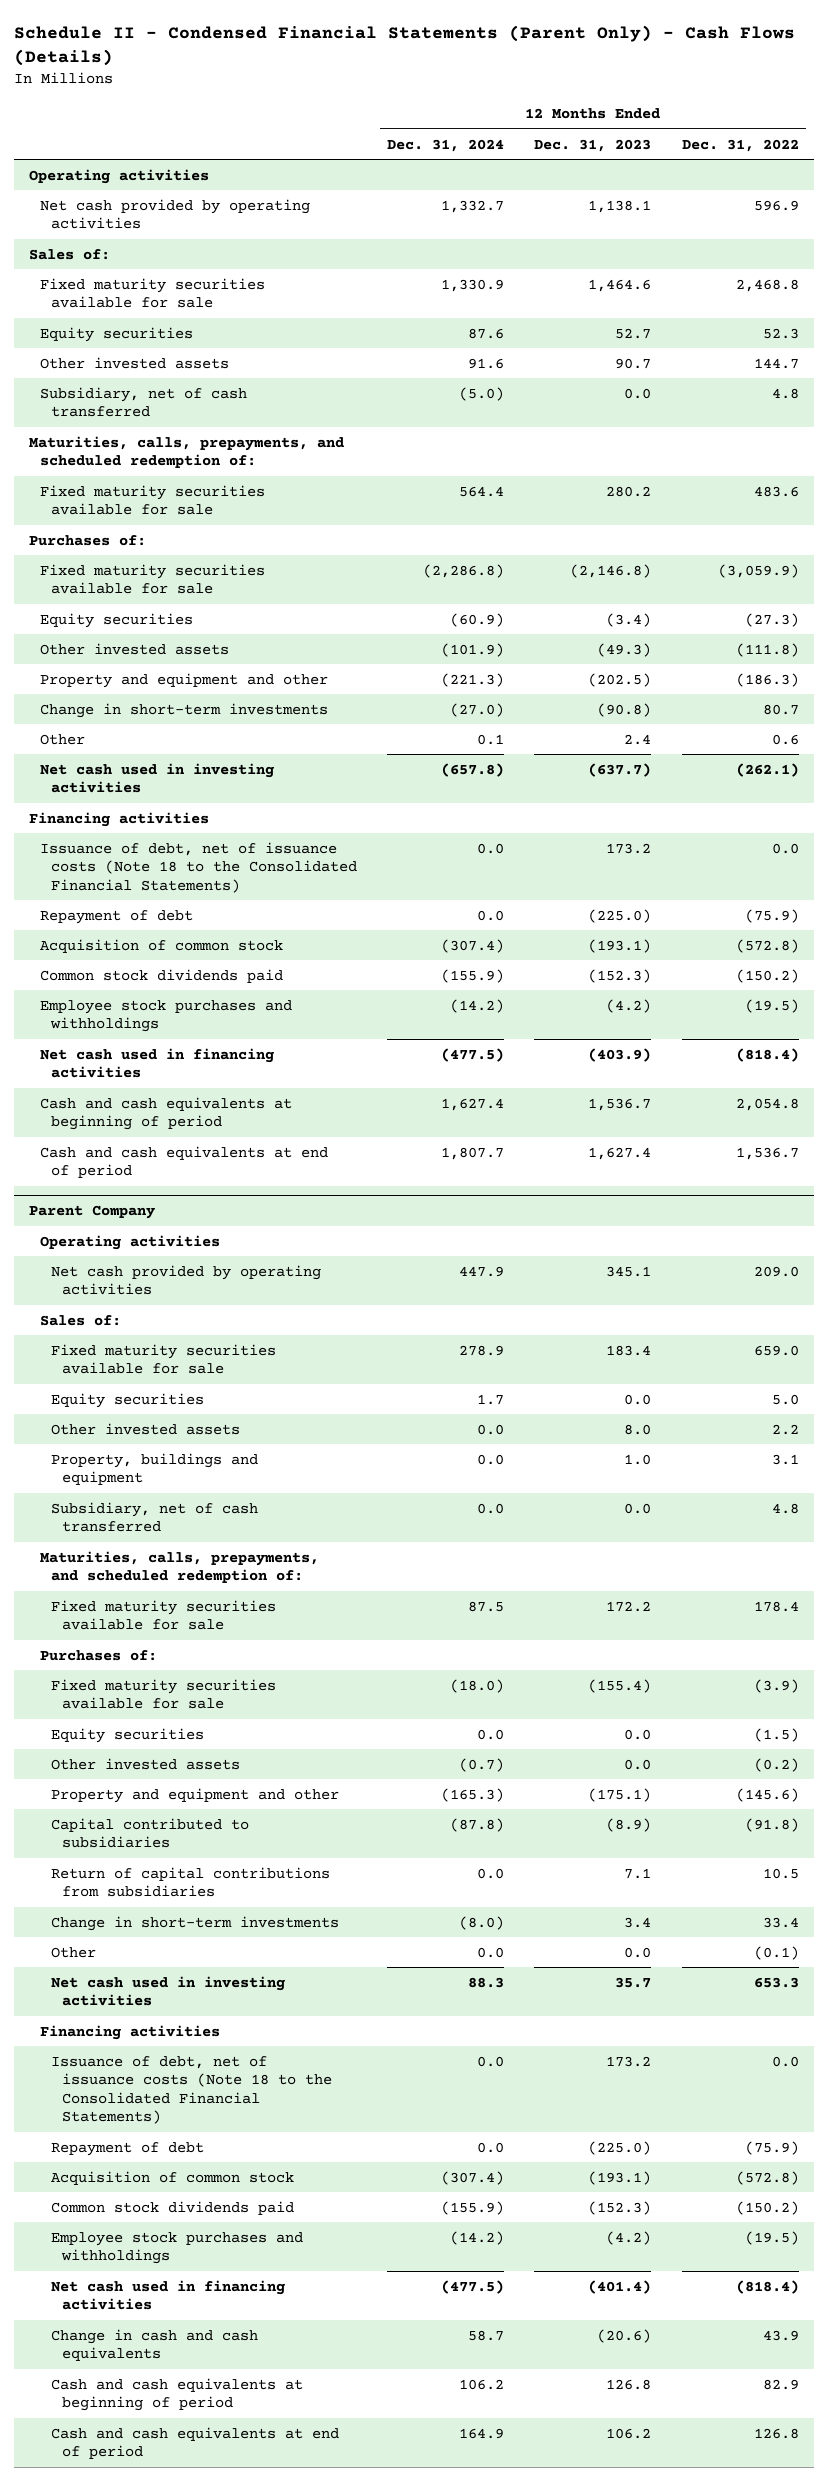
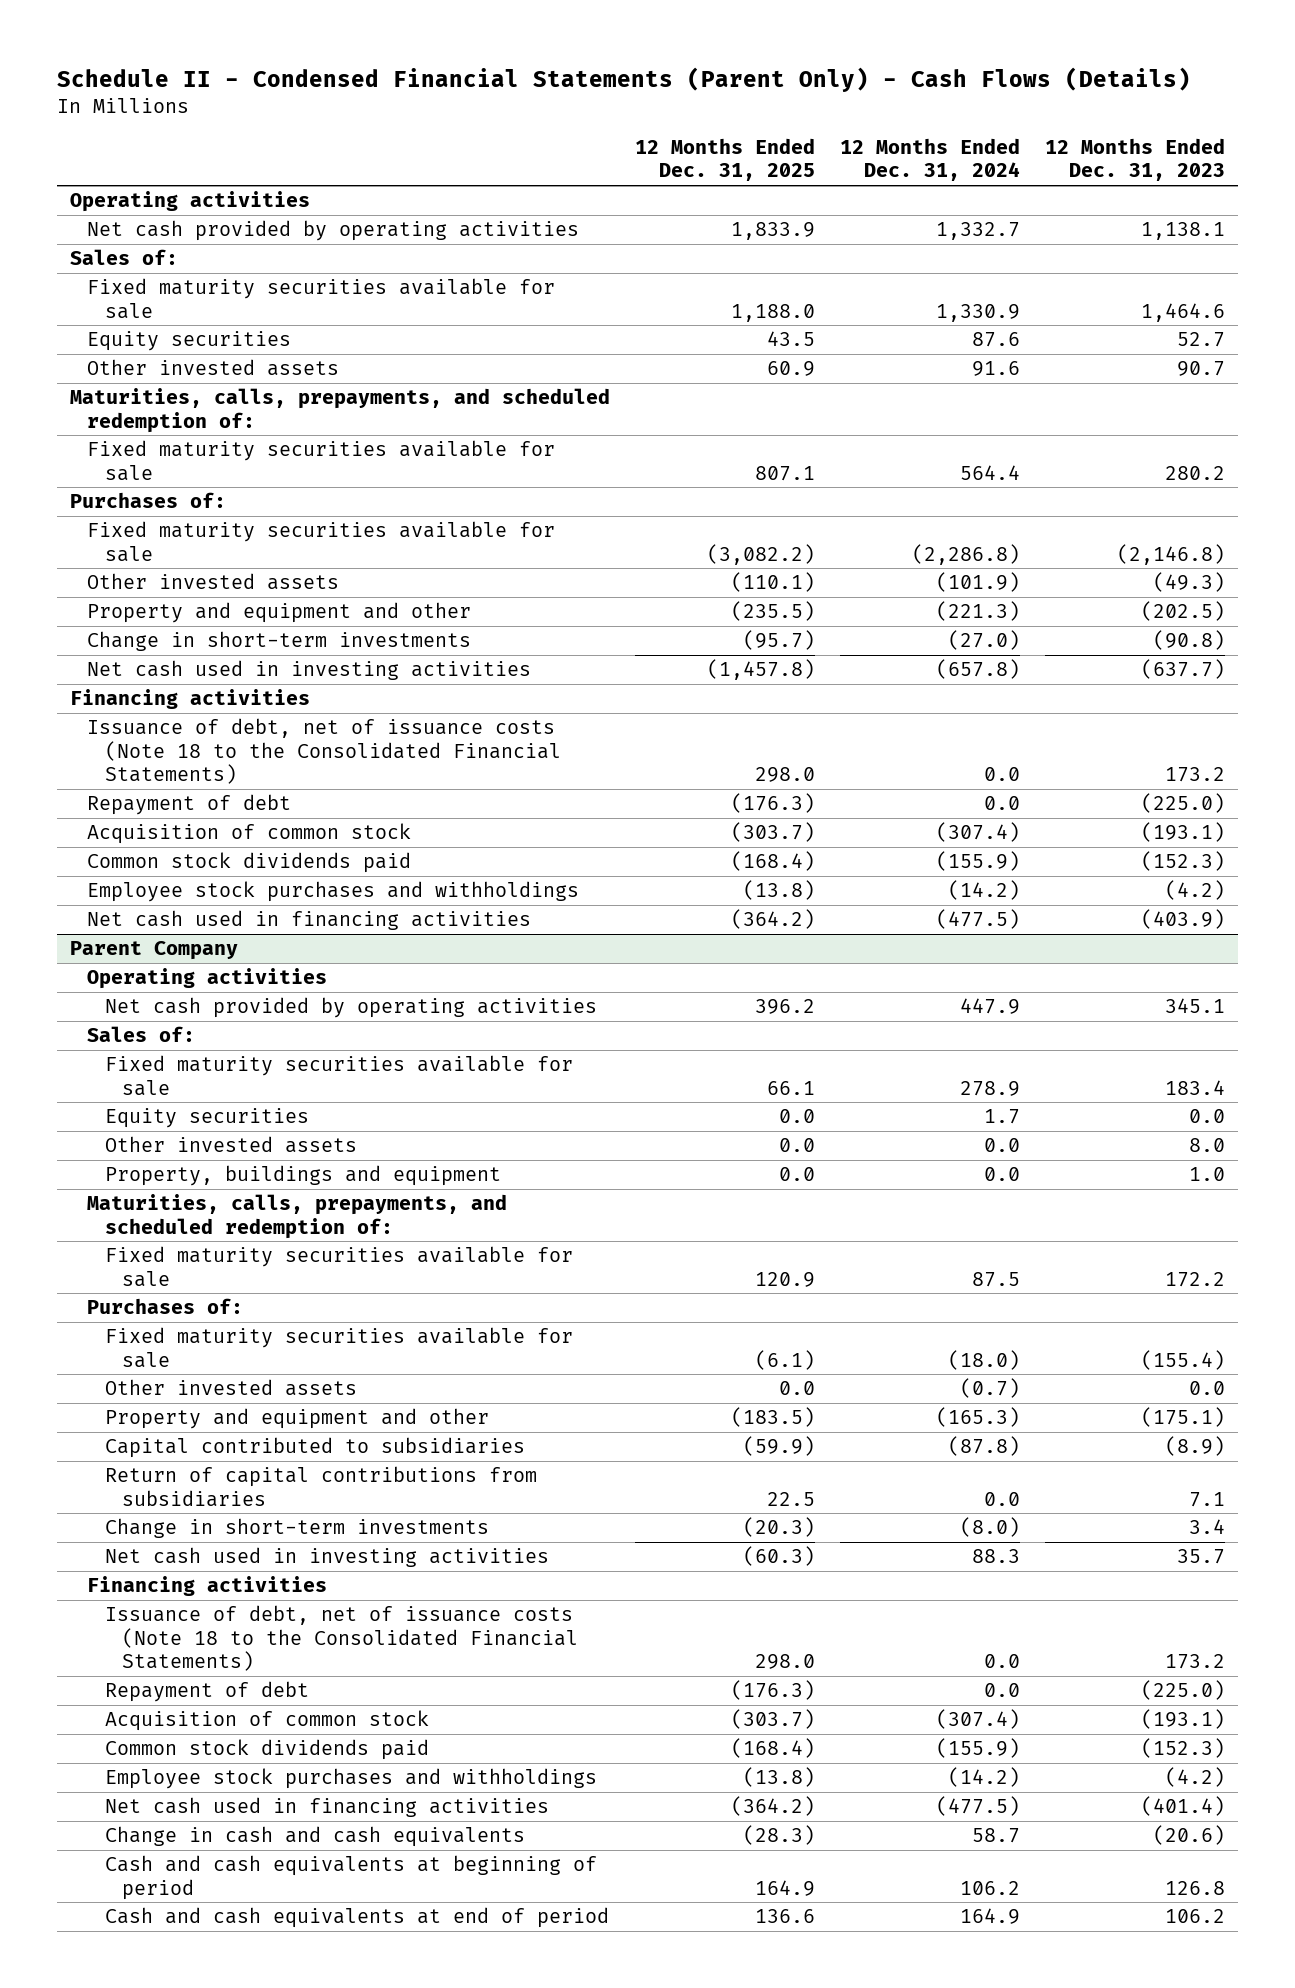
[681,138,799,152] Dec. 31, 2022 -> none
none -> [635,137,816,182] 12 Months Ended Dec. 31, 2025
[39,386,247,418] Subsidiary, net of cash transferred -> none
[39,612,193,628] Equity securities -> none
[39,733,85,745] Other -> none
[39,1096,292,1131] Cash and cash equivalents at beginning of period -> none
[39,1145,328,1179] Cash and cash equivalents at end of period -> none
[51,1501,259,1533] Subsidiary, net of cash transferred -> none
[51,1727,205,1743] Equity securities -> none
[51,1946,97,1958] Other -> none

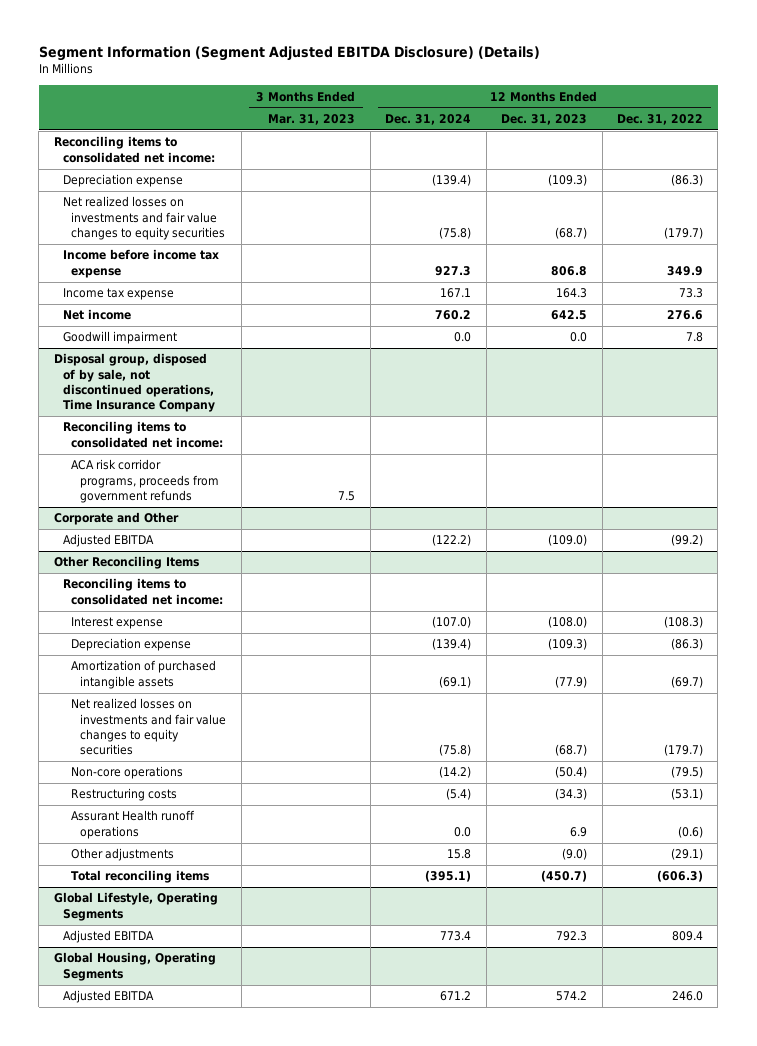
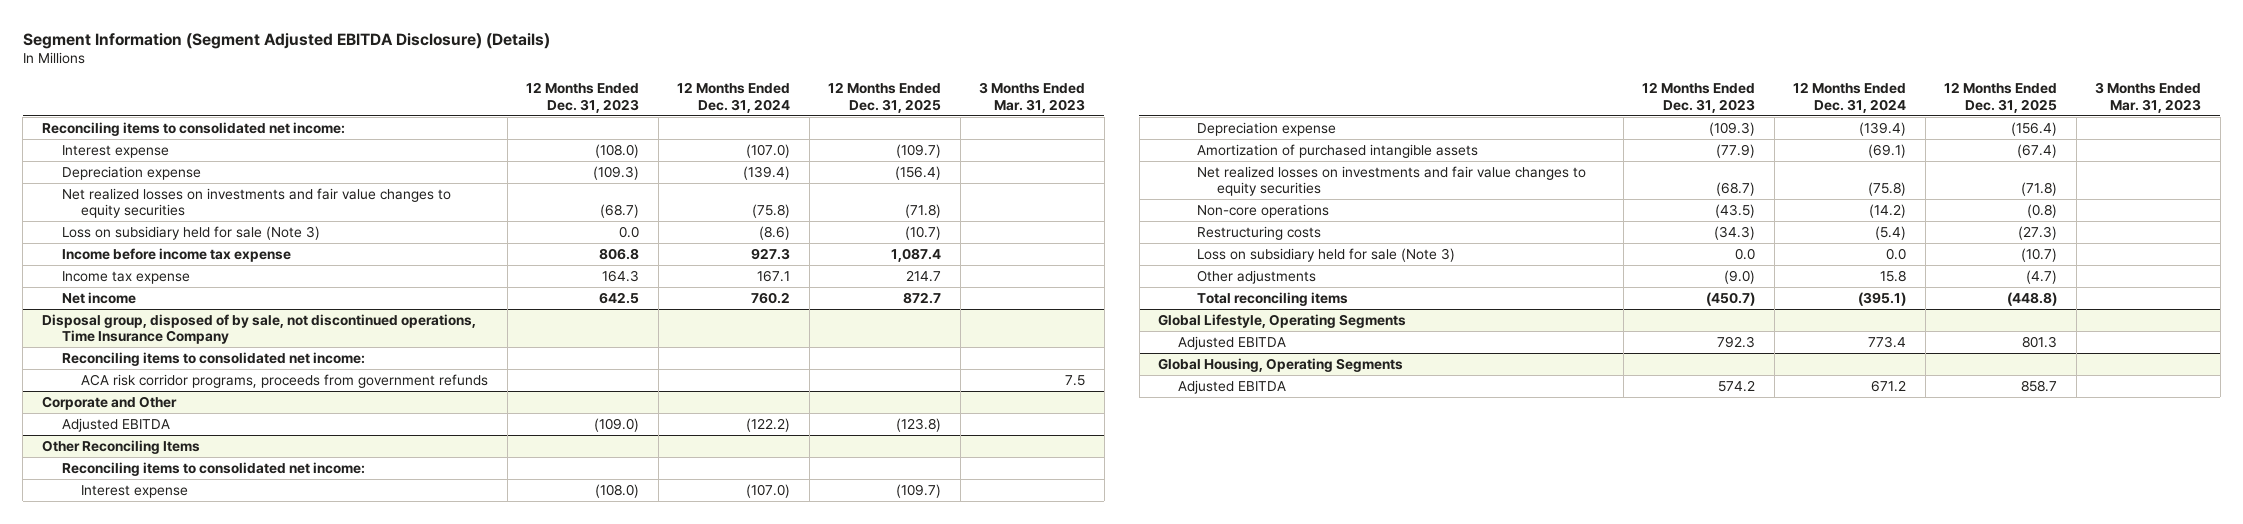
[617,113,704,125] Dec. 31, 2022 -> none
none -> [828,82,942,113] 12 Months Ended Dec. 31, 2025
none -> [61,144,169,158] Interest expense
none -> [61,225,320,240] Loss on subsidiary held for sale (Note 3)
[62,331,177,345] Goodwill impairment -> none
[555,766,588,779] (50.4) -> [1715,203,1756,218] (43.5)
[71,810,196,839] Assurant Health runoff operations -> none
none -> [1197,247,1456,262] Loss on subsidiary held for sale (Note 3)

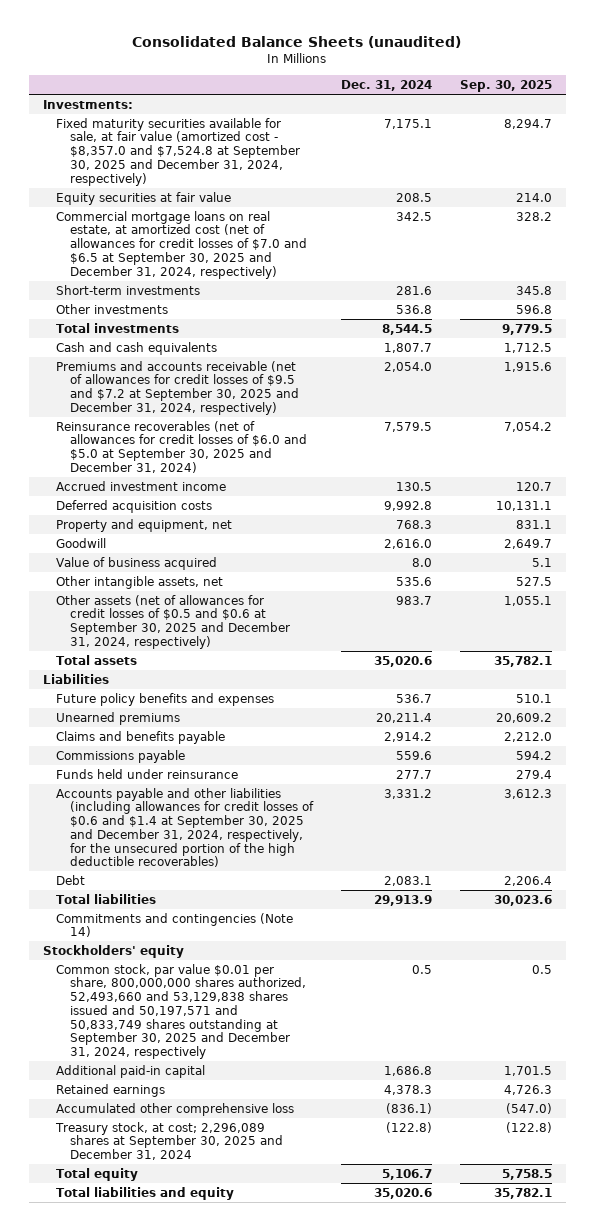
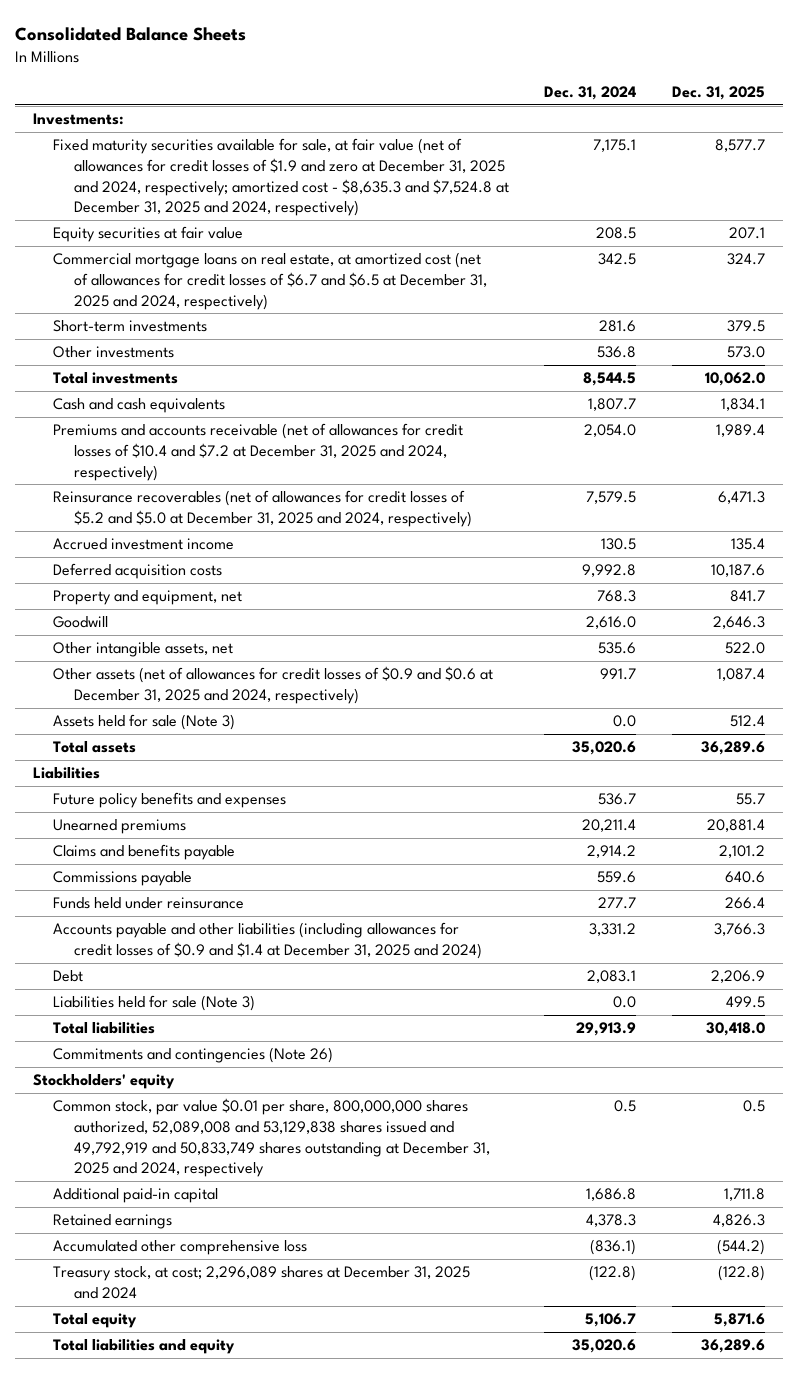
[132,36,462,49] Consolidated Balance Sheets (unaudited) -> [15,27,247,42] Consolidated Balance Sheets
[459,80,552,93] Sep. 30, 2025 -> none
none -> [671,85,765,100] Dec. 31, 2025
[56,117,301,186] Fixed maturity securities available for sale, at fair value (amortized cost - $8,357.0 and $7,524.8 at September 30, 2025 and December 31, 2024, respectively) -> [53,138,509,217] Fixed maturity securities available for sale, at fair value (net of allowances for credit losses of $1.9 and zero at December 31, 2025 and 2024, respectively; amortized cost - $8,635.3 and $7,524.8 at December 31, 2025 and 2024, respectively)
[56,210,308,279] Commercial mortgage loans on real estate, at amortized cost (net of allowances for credit losses of $7.0 and $6.5 at September 30, 2025 and December 31, 2024, respectively) -> [53,252,487,310] Commercial mortgage loans on real estate, at amortized cost (net of allowances for credit losses of $6.7 and $6.5 at December 31, 2025 and 2024, respectively)
[56,360,300,415] Premiums and accounts receivable (net of allowances for credit losses of $9.5 and $7.2 at September 30, 2025 and December 31, 2024, respectively) -> [53,423,464,481] Premiums and accounts receivable (net of allowances for credit losses of $10.4 and $7.2 at December 31, 2025 and 2024, respectively)
[56,420,308,473] Reinsurance recoverables (net of allowances for credit losses of $6.0 and $5.0 at September 30, 2025 and December 31, 2024) -> [53,490,472,528] Reinsurance recoverables (net of allowances for credit losses of $5.2 and $5.0 at December 31, 2025 and 2024, respectively)
[56,556,218,570] Value of business acquired -> none
[56,594,291,649] Other assets (net of allowances for credit losses of $0.5 and $0.6 at September 30, 2025 and December 31, 2024, respectively) -> [53,666,494,705] Other assets (net of allowances for credit losses of $0.9 and $0.6 at December 31, 2025 and 2024, respectively)
[395,595,432,605] 983.7 -> [600,668,637,681] 991.7
none -> [53,714,236,731] Assets held for sale (Note 3)
[56,787,315,868] Accounts payable and other liabilities (including allowances for credit losses of $0.6 and $1.4 at September 30, 2025 and December 31, 2024, respectively, for the unsecured portion of the high deductible recoverables) -> [53,922,482,960] Accounts payable and other liabilities (including allowances for credit losses of $0.9 and $1.4 at December 31, 2025 and 2024)
none -> [53,995,256,1012] Liabilities held for sale (Note 3)
[56,912,294,938] Commitments and contingencies (Note 14) -> [53,1047,334,1064] Commitments and contingencies (Note 26)
[56,963,307,1060] Common stock, par value $0.01 per share, 800,000,000 shares authorized, 52,493,660 and 53,129,838 shares issued and 50,197,571 and 50,833,749 shares outstanding at September 30, 2025 and December 31, 2024, respectively -> [53,1098,490,1178] Common stock, par value $0.01 per share, 800,000,000 shares authorized, 52,089,008 and 53,129,838 shares issued and 49,792,919 and 50,833,749 shares outstanding at December 31, 2025 and 2024, respectively
[55,1121,284,1161] Treasury stock, at cost; 2,296,089 shares at September 30, 2025 and December 31, 2024 -> [53,1266,471,1300] Treasury stock, at cost; 2,296,089 shares at December 31, 2025 and 2024

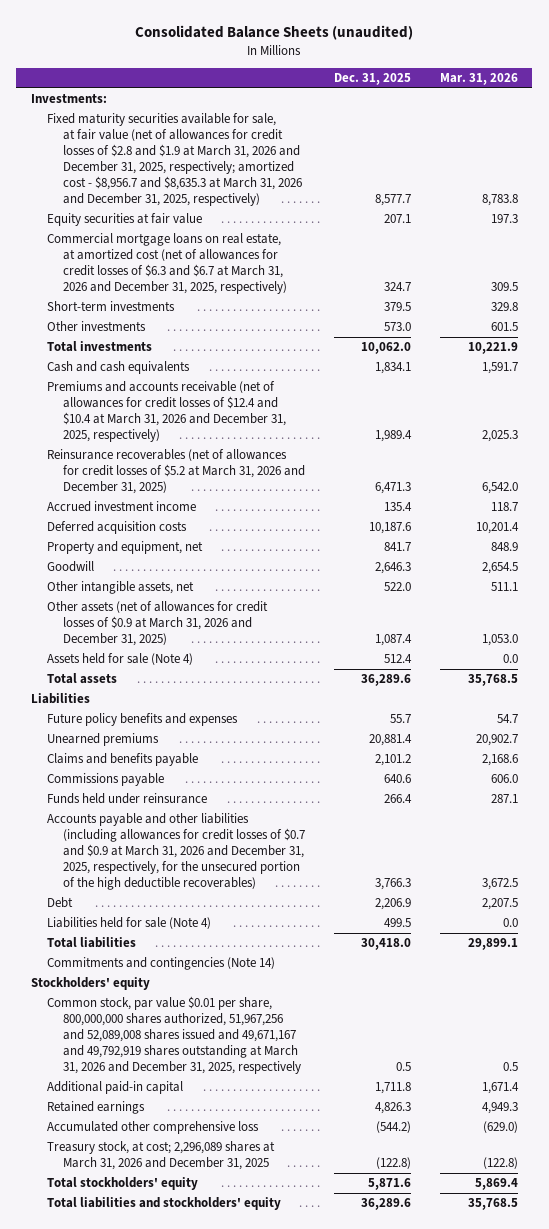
[15,27,247,42] Consolidated Balance Sheets -> [135,24,414,40] Consolidated Balance Sheets (unaudited)
[544,85,637,100] Dec. 31, 2024 -> none
none -> [440,73,519,86] Mar. 31, 2026
[53,138,509,217] Fixed maturity securities available for sale, at fair value (net of allowances for credit losses of $1.9 and zero at December 31, 2025 and 2024, respectively; amortized cost - $8,635.3 and $7,524.8 at December 31, 2025 and 2024, respectively) -> [47,113,303,207] Fixed maturity securities available for sale, at fair value (net of allowances for credit losses of $2.8 and $1.9 at March 31, 2026 and December 31, 2025, respectively; amortized cost - $8,956.7 and $8,635.3 at March 31, 2026 and December 31, 2025, respectively)
[53,252,487,310] Commercial mortgage loans on real estate, at amortized cost (net of allowances for credit losses of $6.7 and $6.5 at December 31, 2025 and 2024, respectively) -> [47,233,288,295] Commercial mortgage loans on real estate, at amortized cost (net of allowances for credit losses of $6.3 and $6.7 at March 31, 2026 and December 31, 2025, respectively)
[53,423,464,481] Premiums and accounts receivable (net of allowances for credit losses of $10.4 and $7.2 at December 31, 2025 and 2024, respectively) -> [47,381,287,443] Premiums and accounts receivable (net of allowances for credit losses of $12.4 and $10.4 at March 31, 2026 and December 31, 2025, respectively)
[53,490,472,528] Reinsurance recoverables (net of allowances for credit losses of $5.2 and $5.0 at December 31, 2025 and 2024, respectively) -> [47,449,306,495] Reinsurance recoverables (net of allowances for credit losses of $5.2 at March 31, 2026 and December 31, 2025)
[53,666,494,705] Other assets (net of allowances for credit losses of $0.9 and $0.6 at December 31, 2025 and 2024, respectively) -> [47,601,269,647] Other assets (net of allowances for credit losses of $0.9 at March 31, 2026 and December 31, 2025)
[53,714,236,731] Assets held for sale (Note 3) -> [47,653,194,666] Assets held for sale (Note 4)
[53,922,482,960] Accounts payable and other liabilities (including allowances for credit losses of $0.9 and $1.4 at December 31, 2025 and 2024) -> [47,813,306,891] Accounts payable and other liabilities (including allowances for credit losses of $0.7 and $0.9 at March 31, 2026 and December 31, 2025, respectively, for the unsecured portion of the high deductible recoverables)
[53,995,256,1012] Liabilities held for sale (Note 3) -> [47,917,212,930] Liabilities held for sale (Note 4)
[53,1047,334,1064] Commitments and contingencies (Note 26) -> [47,957,276,971] Commitments and contingencies (Note 14)
[53,1098,490,1178] Common stock, par value $0.01 per share, 800,000,000 shares authorized, 52,089,008 and 53,129,838 shares issued and 49,792,919 and 50,833,749 shares outstanding at December 31, 2025 and 2024, respectively -> [47,996,302,1075] Common stock, par value $0.01 per share, 800,000,000 shares authorized, 51,967,256 and 52,089,008 shares issued and 49,671,167 and 49,792,919 shares outstanding at March 31, 2026 and December 31, 2025, respectively
[53,1266,471,1300] Treasury stock, at cost; 2,296,089 shares at December 31, 2025 and 2024 -> [47,1141,276,1171] Treasury stock, at cost; 2,296,089 shares at March 31, 2026 and December 31, 2025
[53,1313,138,1329] Total equity -> [47,1177,199,1191] Total stockholders' equity
[53,1339,236,1355] Total liabilities and equity -> [47,1197,282,1211] Total liabilities and stockholders' equity

